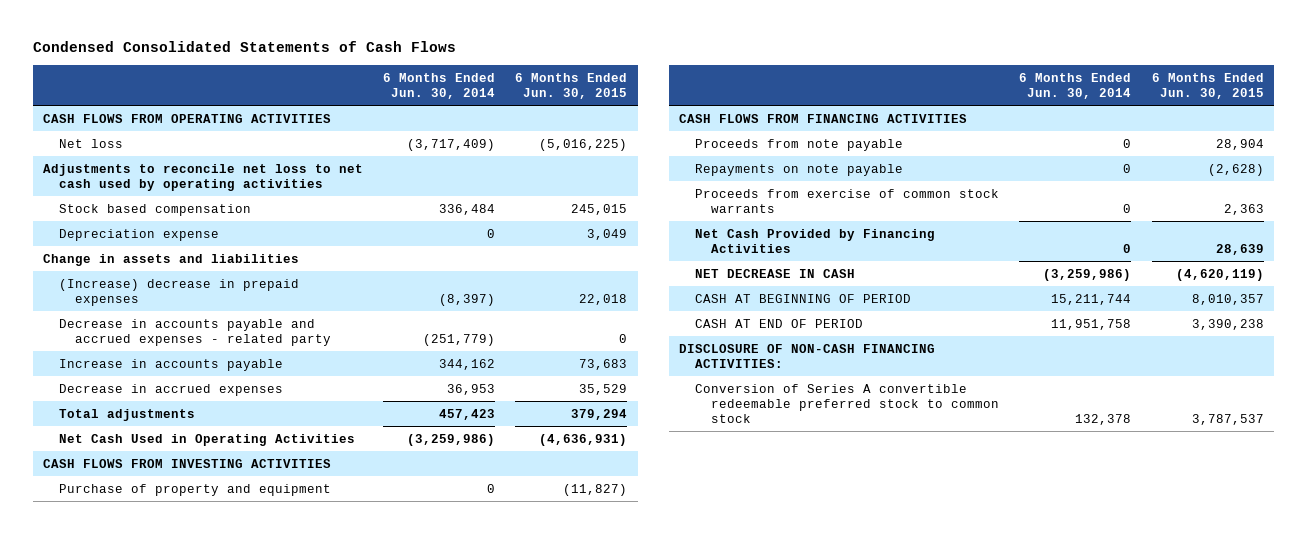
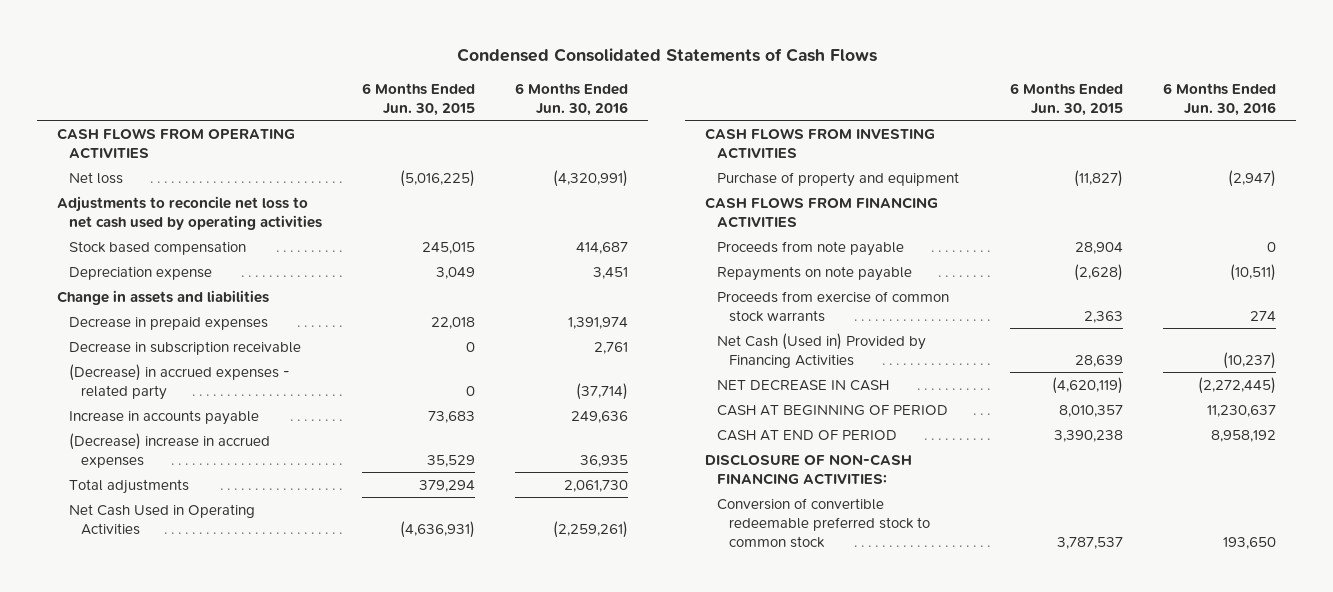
[383,72,496,99] 6 Months Ended Jun. 30, 2014 -> none
none -> [514,82,628,116] 6 Months Ended Jun. 30, 2016
[59,278,300,306] (Increase) decrease in prepaid expenses -> [68,316,268,330] Decrease in prepaid expenses
none -> [68,340,301,355] Decrease in subscription receivable
[59,318,332,346] Decrease in accounts payable and accrued expenses - related party -> [68,363,290,400] (Decrease) in accrued expenses - related party
[59,383,284,396] Decrease in accrued expenses -> [68,432,270,468] (Decrease) increase in accrued expenses
[695,228,936,253] Net Cash Provided by Financing Activities -> [717,332,927,368] Net Cash (Used in) Provided by Financing Activities
[695,383,1000,424] Conversion of Series A convertible redeemable preferred stock to common stock -> [717,497,930,549] Conversion of convertible redeemable preferred stock to common stock

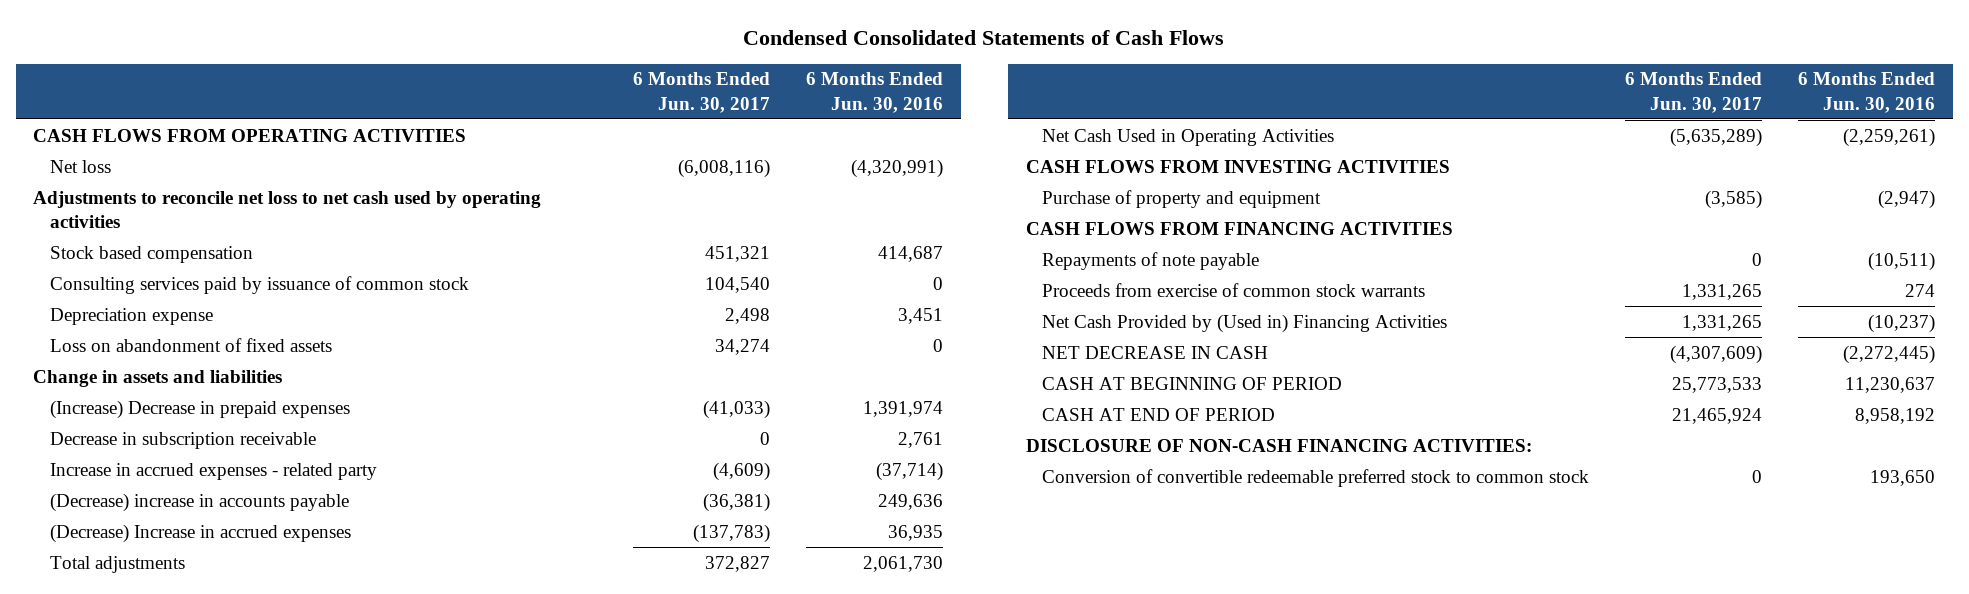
[361,82,475,116] 6 Months Ended Jun. 30, 2015 -> none
none -> [632,72,770,113] 6 Months Ended Jun. 30, 2017
none -> [49,275,469,294] Consulting services paid by issuance of common stock
none -> [49,337,332,352] Loss on abandonment of fixed assets
[68,316,268,330] Decrease in prepaid expenses -> [49,399,350,419] (Increase) Decrease in prepaid expenses
[68,363,290,400] (Decrease) in accrued expenses - related party -> [49,462,377,480] Increase in accrued expenses - related party
[68,409,259,425] Increase in accounts payable -> [49,492,349,512] (Decrease) increase in accounts payable
[68,432,270,468] (Decrease) increase in accrued expenses -> [49,523,351,543] (Decrease) Increase in accrued expenses
[717,240,905,256] Proceeds from note payable -> none
[717,265,913,281] Repayments on note payable -> [1042,251,1260,270] Repayments of note payable
[717,332,927,368] Net Cash (Used in) Provided by Financing Activities -> [1042,313,1448,333] Net Cash Provided by (Used in) Financing Activities

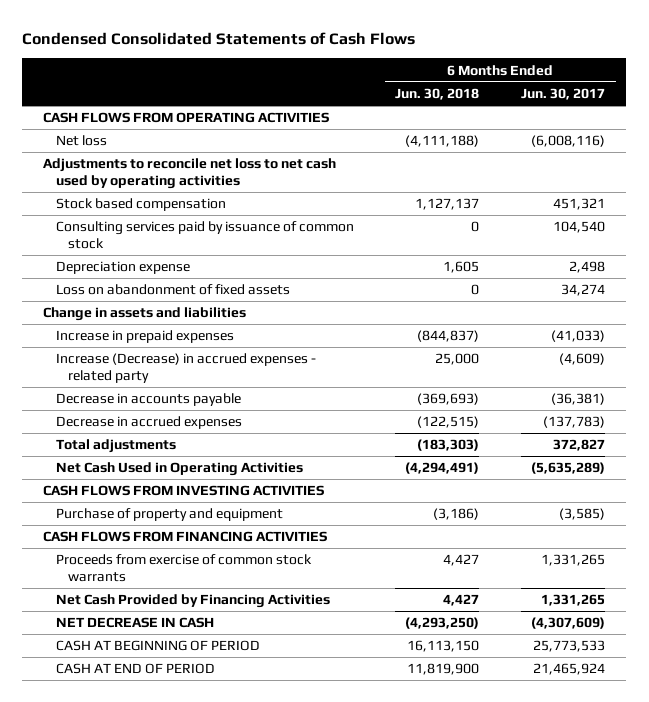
[805,72,943,113] 6 Months Ended Jun. 30, 2016 -> none
none -> [395,87,480,100] Jun. 30, 2018
[49,431,316,449] Decrease in subscription receivable -> none
[49,399,350,419] (Increase) Decrease in prepaid expenses -> [55,330,234,344] Increase in prepaid expenses
[49,462,377,480] Increase in accrued expenses - related party -> [55,353,316,383] Increase (Decrease) in accrued expenses - related party
[49,492,349,512] (Decrease) increase in accounts payable -> [55,393,241,407] Decrease in accounts payable
[49,523,351,543] (Decrease) Increase in accrued expenses -> [55,416,242,430] Decrease in accrued expenses
[1042,251,1260,270] Repayments of note payable -> none
[1042,313,1448,333] Net Cash Provided by (Used in) Financing Activities -> [55,594,330,609] Net Cash Provided by Financing Activities
[1026,438,1533,452] DISCLOSURE OF NON-CASH FINANCING ACTIVITIES: -> none
[1042,468,1590,487] Conversion of convertible redeemable preferred stock to common stock -> none

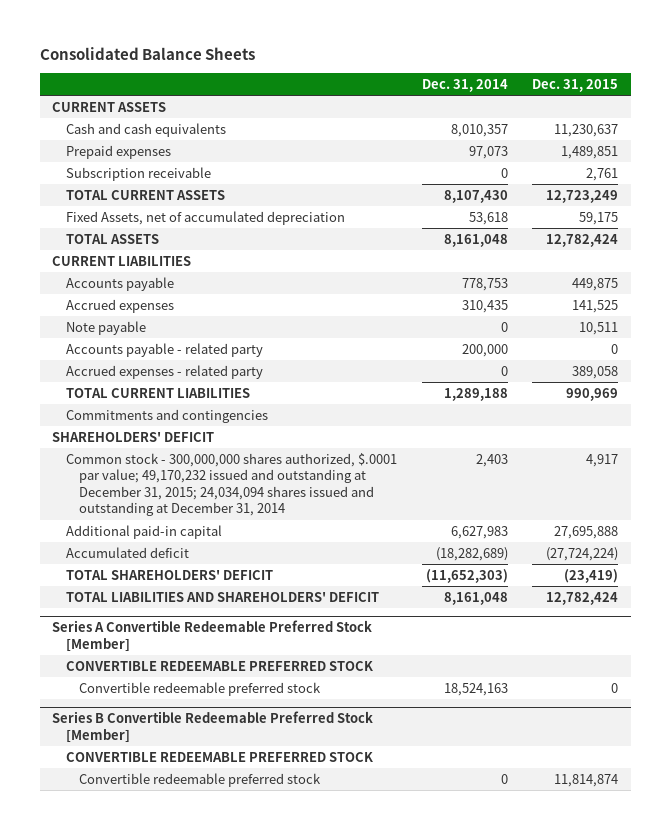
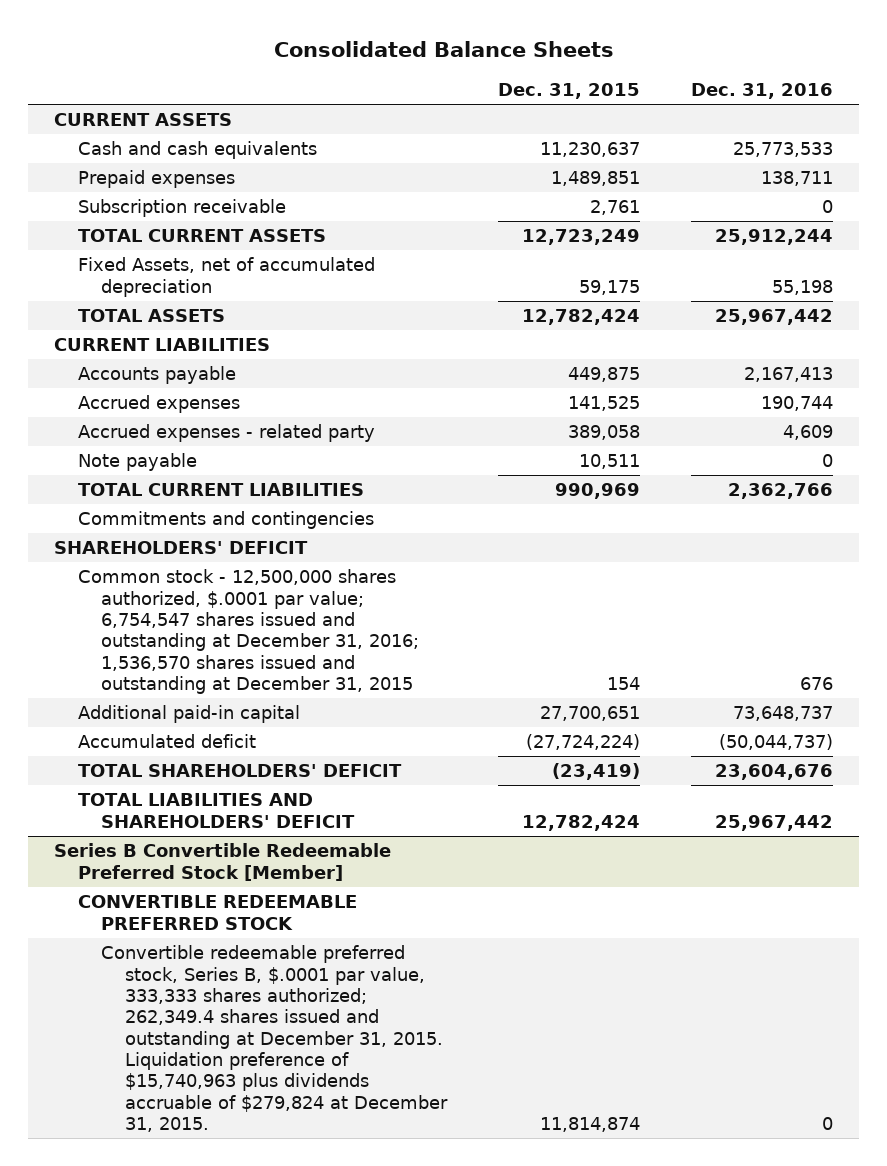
[421,79,508,93] Dec. 31, 2014 -> none
none -> [691,83,834,100] Dec. 31, 2016
[65,342,263,357] Accounts payable - related party -> none
[65,320,146,335] Note payable -> [77,453,197,472] Note payable
[65,452,397,517] Common stock - 300,000,000 shares authorized, $.0001 par value; 49,170,232 issued and outstanding at December 31, 2015; 24,034,094 shares issued and outstanding at December 31, 2014 -> [77,569,420,694] Common stock - 12,500,000 shares authorized, $.0001 par value; 6,754,547 shares issued and outstanding at December 31, 2016; 1,536,570 shares issued and outstanding at December 31, 2015
[586,453,619,467] 4,917 -> [607,676,641,690] 154
[554,525,619,539] 27,695,888 -> [540,706,641,722] 27,700,651
[52,620,373,652] Series A Convertible Redeemable Preferred Stock [Member] -> none
[65,660,373,671] CONVERTIBLE REDEEMABLE PREFERRED STOCK -> none
[79,681,322,696] Convertible redeemable preferred stock -> none
[79,772,322,787] Convertible redeemable preferred stock -> [101,945,448,1132] Convertible redeemable preferred stock, Series B, $.0001 par value, 333,333 shares authorized; 262,349.4 shares issued and outstanding at December 31, 2015. Liquidation preference of $15,740,963 plus dividends accruable of $279,824 at December 31, 2015.

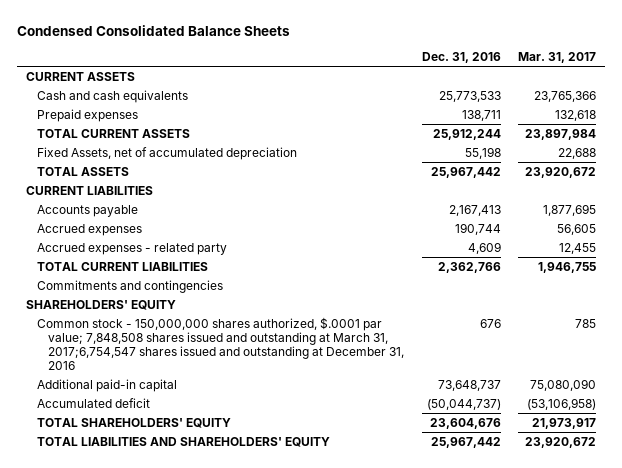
[273,40,614,57] Consolidated Balance Sheets -> [17,24,291,36] Condensed Consolidated Balance Sheets
[498,83,641,100] Dec. 31, 2015 -> none
none -> [518,52,597,64] Mar. 31, 2017
[77,199,286,218] Subscription receivable -> none
[77,453,197,472] Note payable -> none
[53,541,308,555] SHAREHOLDERS' DEFICIT -> [26,299,177,310] SHAREHOLDERS' EQUITY
[77,569,420,694] Common stock - 12,500,000 shares authorized, $.0001 par value; 6,754,547 shares issued and outstanding at December 31, 2016; 1,536,570 shares issued and outstanding at December 31, 2015 -> [37,316,405,371] Common stock - 150,000,000 shares authorized, $.0001 par value; 7,848,508 shares issued and outstanding at March 31, 2017;6,754,547 shares issued and outstanding at December 31, 2016
[53,843,391,881] Series B Convertible Redeemable Preferred Stock [Member] -> none
[77,895,357,930] CONVERTIBLE REDEEMABLE PREFERRED STOCK -> none
[101,945,448,1132] Convertible redeemable preferred stock, Series B, $.0001 par value, 333,333 shares authorized; 262,349.4 shares issued and outstanding at December 31, 2015. Liquidation preference of $15,740,963 plus dividends accruable of $279,824 at December 31, 2015. -> none
[77,764,402,778] TOTAL SHAREHOLDERS' DEFICIT -> [37,417,232,428] TOTAL SHAREHOLDERS' EQUITY
[77,793,356,828] TOTAL LIABILITIES AND SHAREHOLDERS' DEFICIT -> [37,436,331,447] TOTAL LIABILITIES AND SHAREHOLDERS' EQUITY

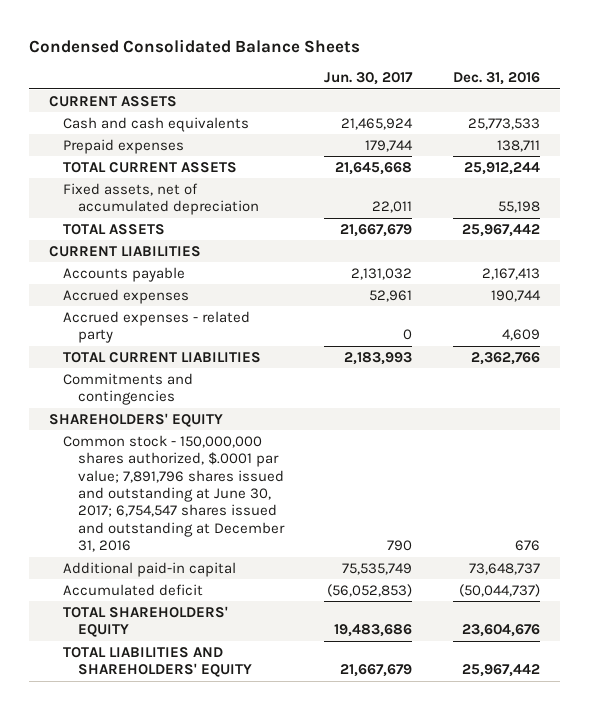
[518,52,597,64] Mar. 31, 2017 -> none
none -> [324,72,414,86] Jun. 30, 2017
[37,146,298,160] Fixed Assets, net of accumulated depreciation -> [63,182,259,216] Fixed assets, net of accumulated depreciation
[37,316,405,371] Common stock - 150,000,000 shares authorized, $.0001 par value; 7,848,508 shares issued and outstanding at March 31, 2017;6,754,547 shares issued and outstanding at December 31, 2016 -> [63,434,285,553] Common stock - 150,000,000 shares authorized, $.0001 par value; 7,891,796 shares issued and outstanding at June 30, 2017; 6,754,547 shares issued and outstanding at December 31, 2016

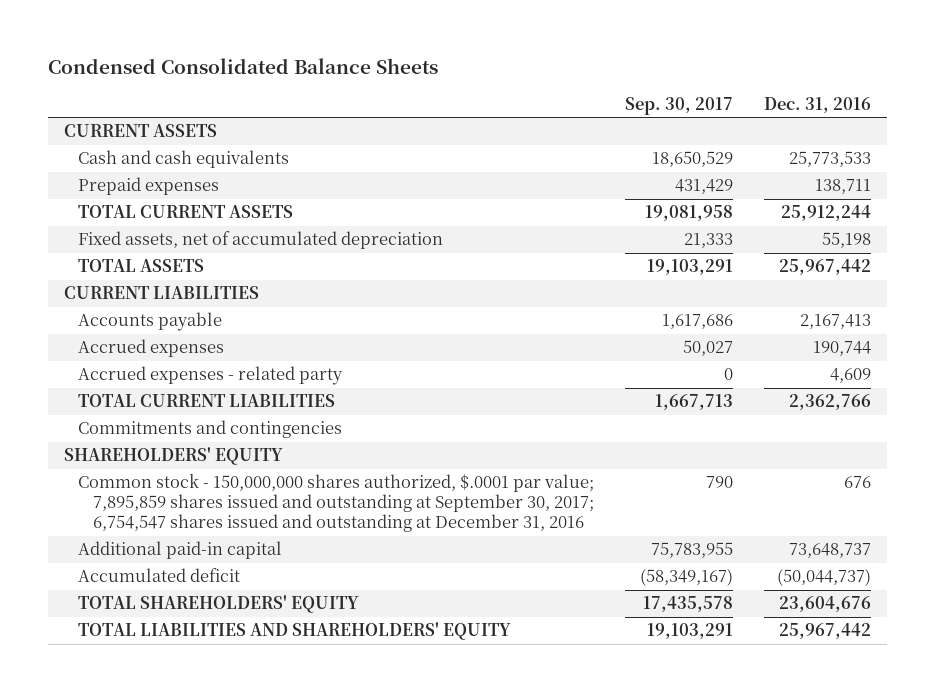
[324,72,414,86] Jun. 30, 2017 -> none
none -> [625,97,734,116] Sep. 30, 2017
[63,434,285,553] Common stock - 150,000,000 shares authorized, $.0001 par value; 7,891,796 shares issued and outstanding at June 30, 2017; 6,754,547 shares issued and outstanding at December 31, 2016 -> [78,474,595,533] Common stock - 150,000,000 shares authorized, $.0001 par value; 7,895,859 shares issued and outstanding at September 30, 2017; 6,754,547 shares issued and outstanding at December 31, 2016

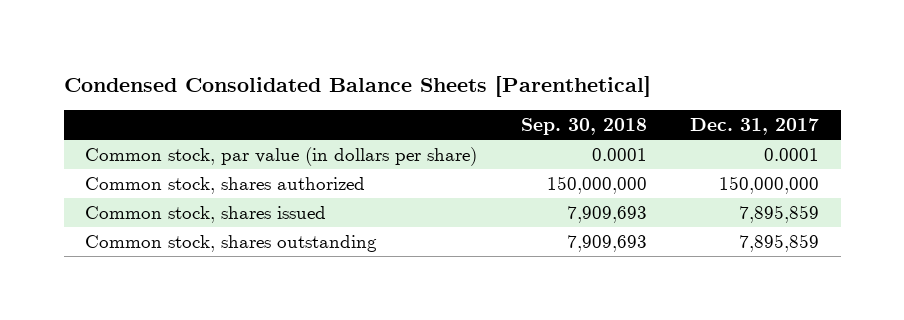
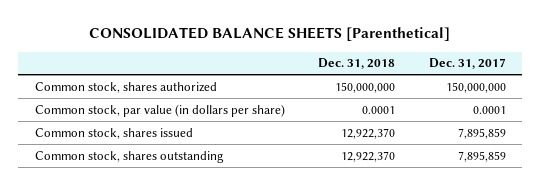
[63,75,651,97] Condensed Consolidated Balance Sheets [Parenthetical] -> [89,27,451,42] CONSOLIDATED BALANCE SHEETS [Parenthetical]
[520,118,647,136] Sep. 30, 2018 -> none
none -> [318,58,396,70] Dec. 31, 2018
[85,146,478,166] Common stock, par value (in dollars per share) -> [34,103,285,117] Common stock, par value (in dollars per share)

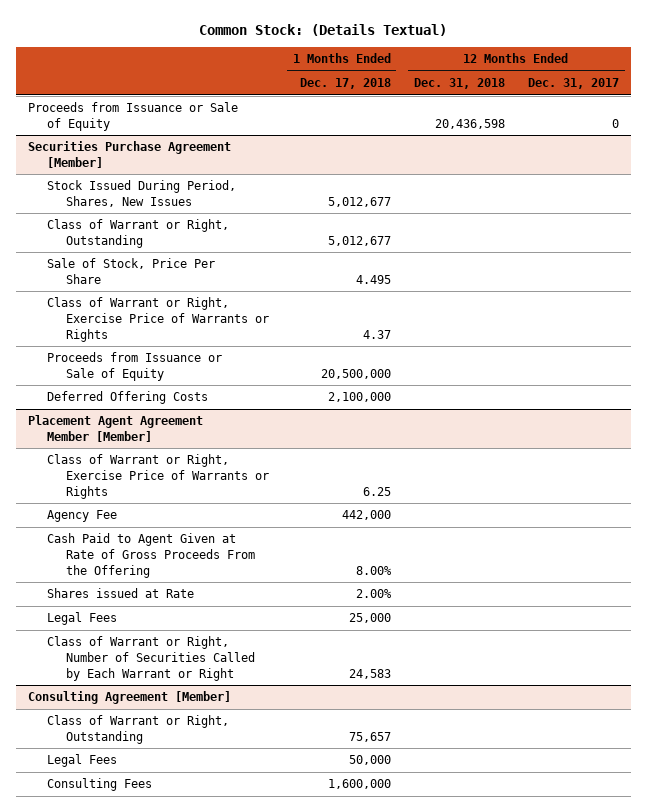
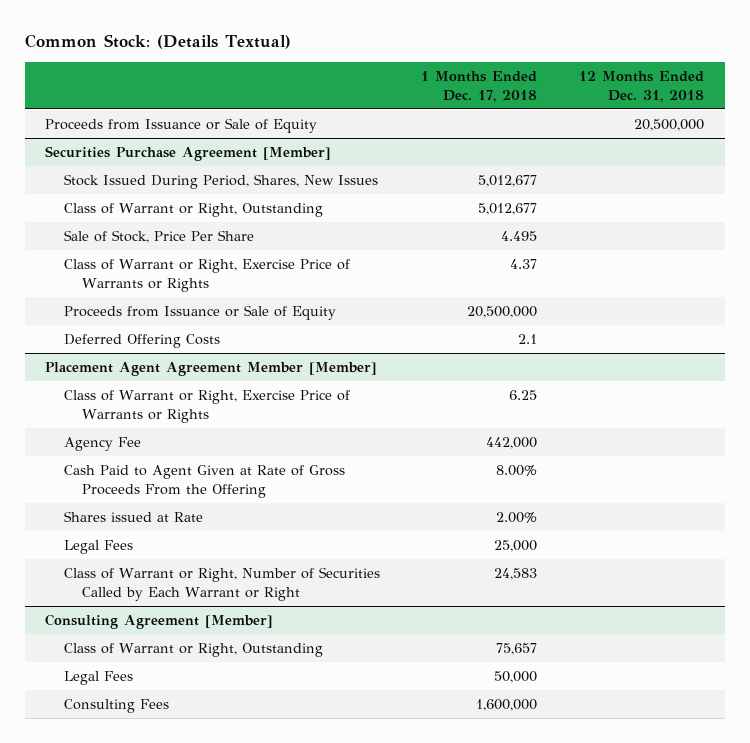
[527,78,619,90] Dec. 31, 2017 -> none
[434,118,505,129] 20,436,598 -> [634,119,705,132] 20,500,000
[327,392,391,403] 2,100,000 -> [518,334,538,345] 2.1

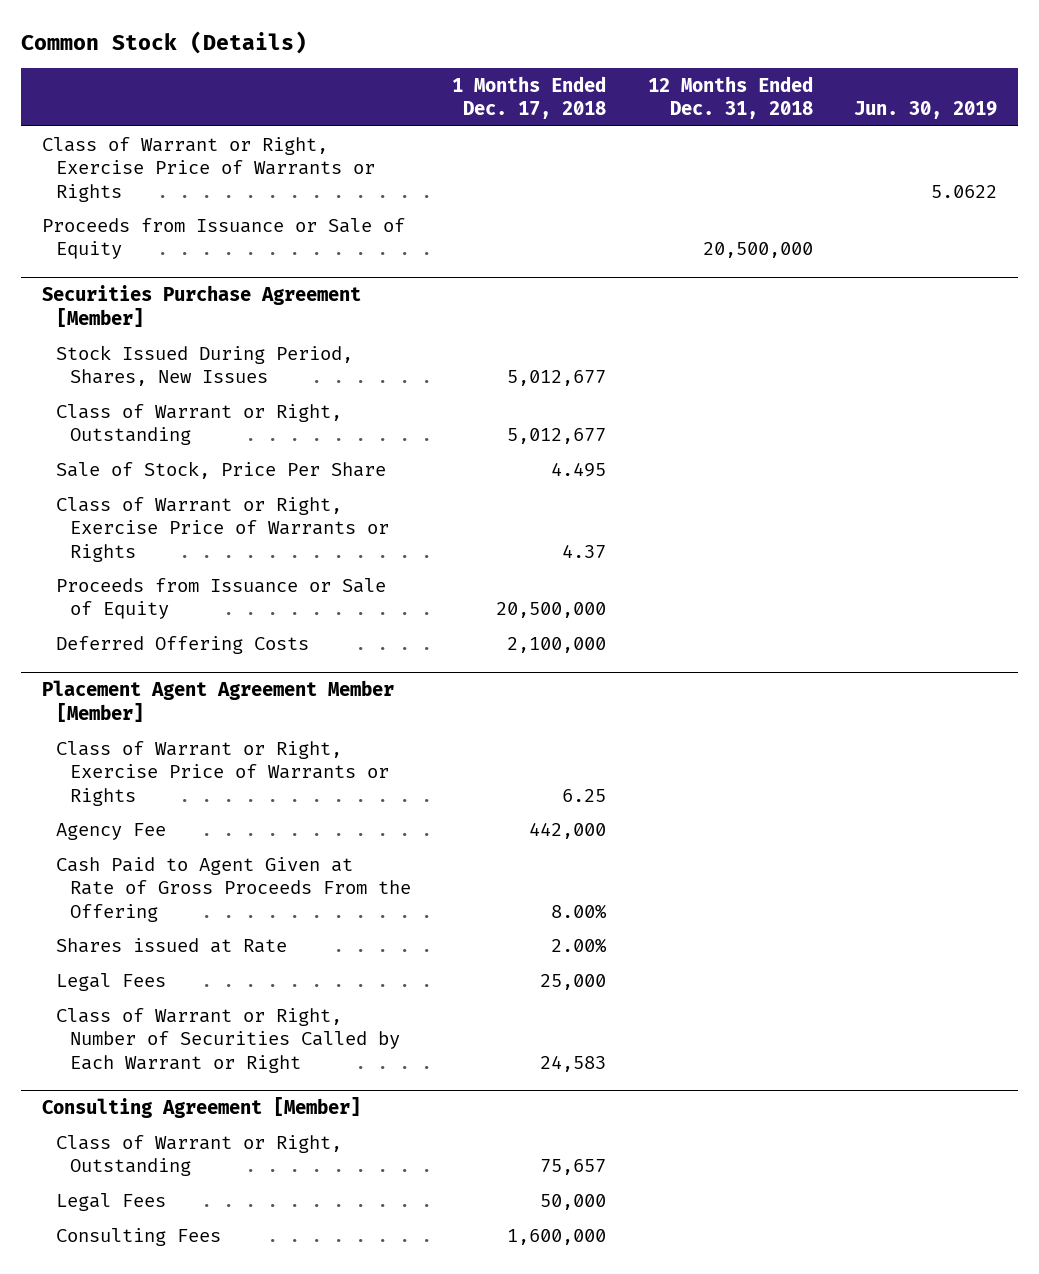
[24,34,291,50] Common Stock: (Details Textual) -> [21,30,308,54] Common Stock (Details)
none -> [854,100,998,119] Jun. 30, 2019
none -> [41,136,375,202] Class of Warrant or Right, Exercise Price of Warrants or Rights
[518,334,538,345] 2.1 -> [507,636,607,653] 2,100,000

